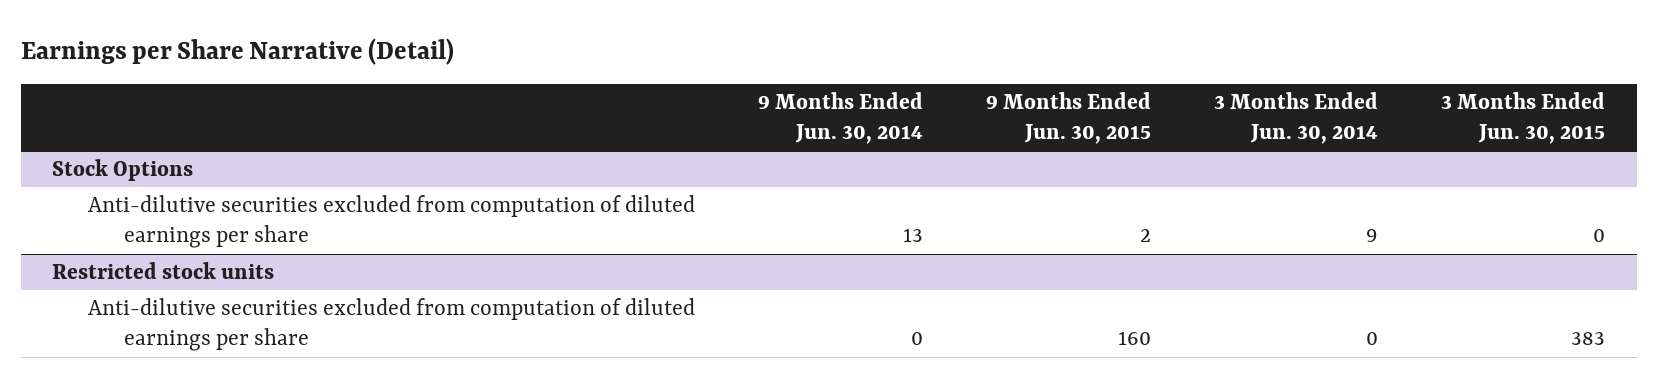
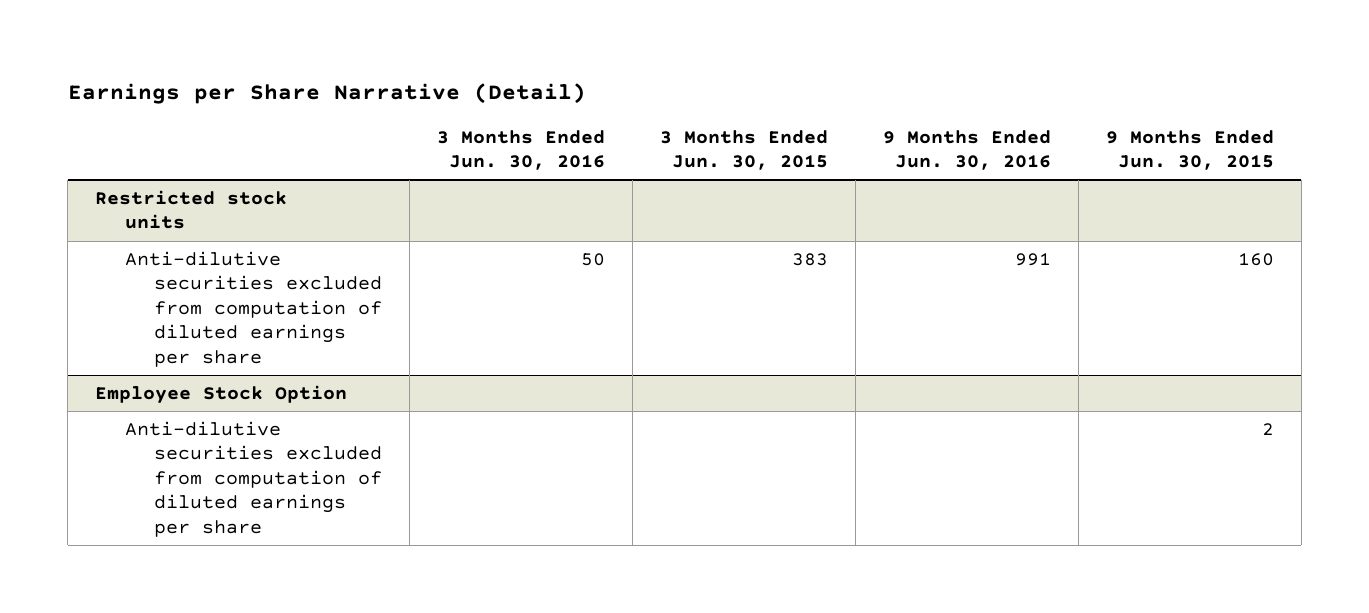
[757,92,923,145] 9 Months Ended Jun. 30, 2014 -> none
[1214,92,1379,145] 3 Months Ended Jun. 30, 2014 -> none
none -> [436,129,605,170] 3 Months Ended Jun. 30, 2016
none -> [882,129,1051,170] 9 Months Ended Jun. 30, 2016
[52,159,194,182] Stock Options -> none
[87,195,695,249] Anti-dilutive securities excluded from computation of diluted earnings per share -> none
none -> [95,385,348,405] Employee Stock Option
none -> [124,421,383,537] Anti-dilutive securities excluded from computation of diluted earnings per share

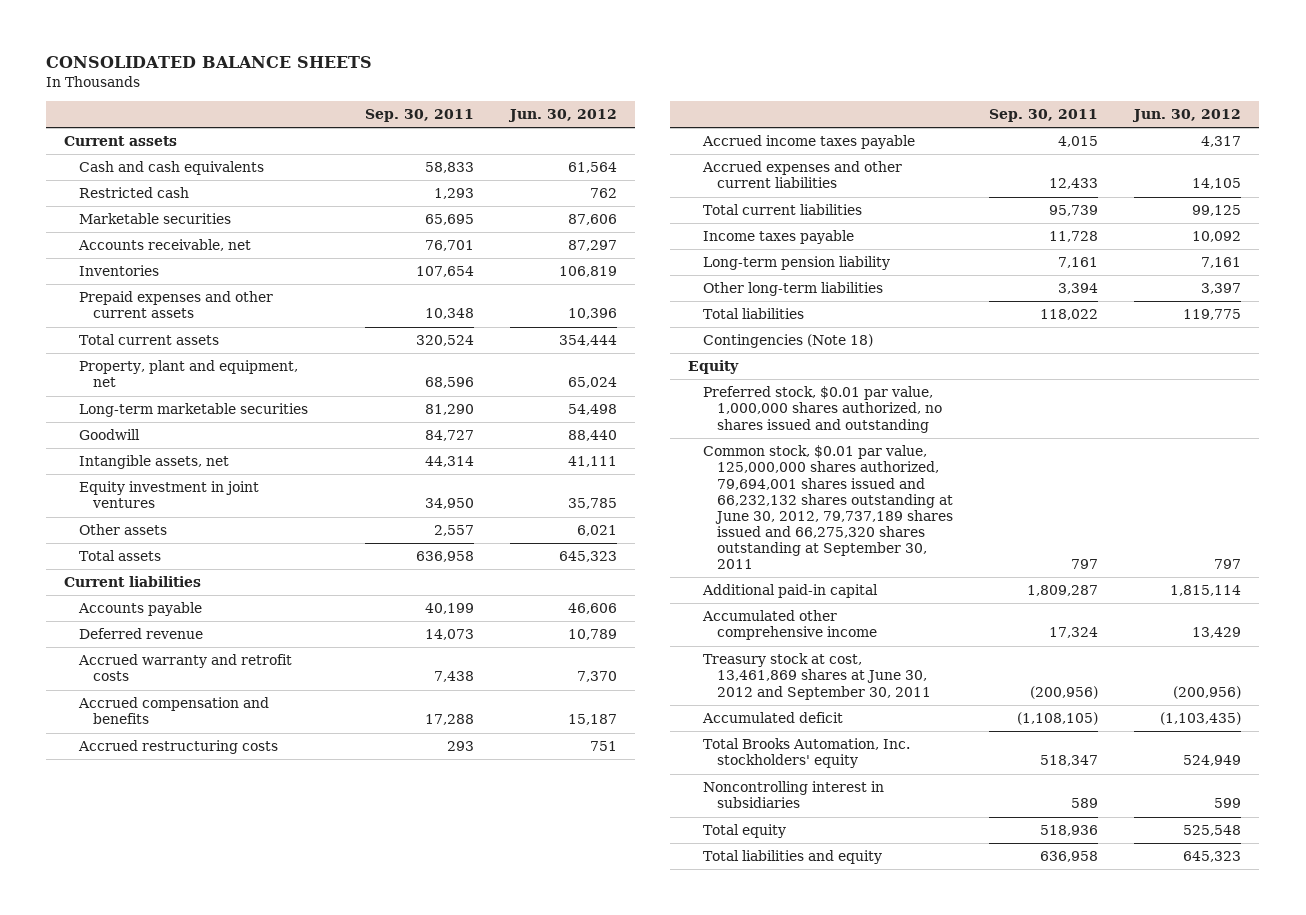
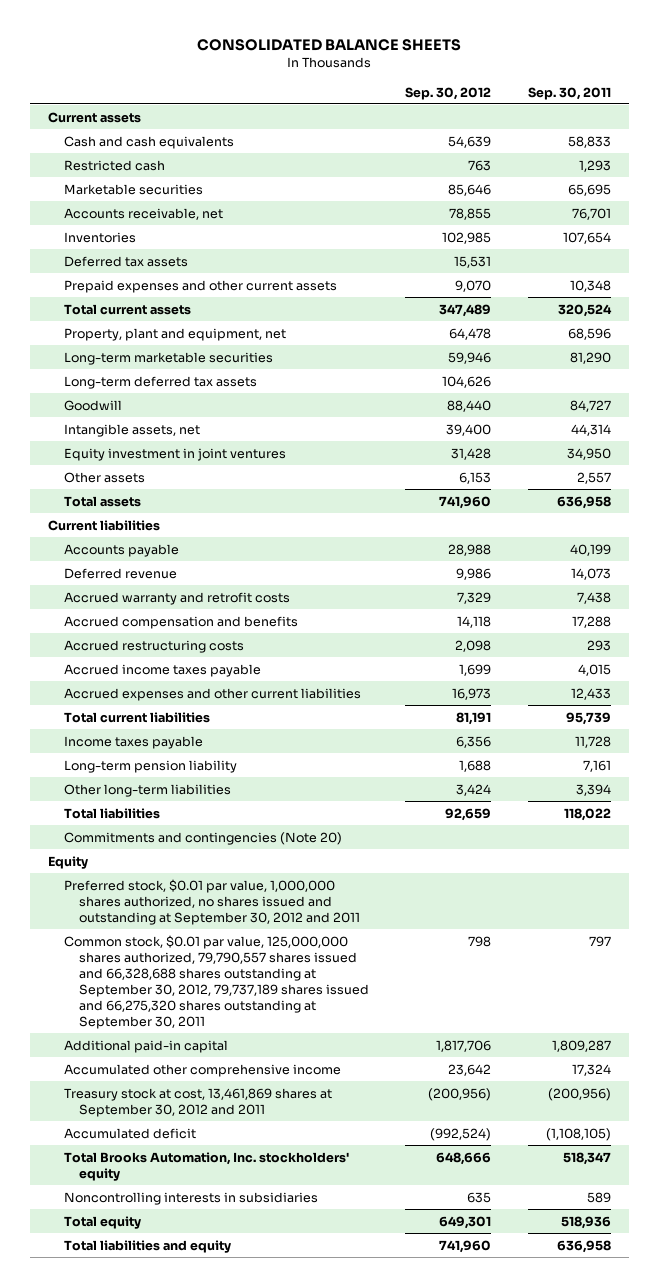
[508,109,618,123] Jun. 30, 2012 -> none
none -> [405,86,492,100] Sep. 30, 2012
none -> [63,255,188,267] Deferred tax assets
none -> [63,375,257,389] Long-term deferred tax assets
[702,334,873,349] Contingencies (Note 18) -> [63,831,342,845] Commitments and contingencies (Note 20)
[702,386,943,433] Preferred stock, $0.01 par value, 1,000,000 shares authorized, no shares issued and outstanding -> [63,878,360,925] Preferred stock, $0.01 par value, 1,000,000 shares authorized, no shares issued and outstanding at September 30, 2012 and 2011
[702,445,954,570] Common stock, $0.01 par value, 125,000,000 shares authorized, 79,694,001 shares issued and 66,232,132 shares outstanding at June 30, 2012, 79,737,189 shares issued and 66,275,320 shares outstanding at September 30, 2011 -> [63,934,369,1029] Common stock, $0.01 par value, 125,000,000 shares authorized, 79,790,557 shares issued and 66,328,688 shares outstanding at September 30, 2012, 79,737,189 shares issued and 66,275,320 shares outstanding at September 30, 2011
[702,653,932,700] Treasury stock at cost, 13,461,869 shares at June 30, 2012 and September 30, 2011 -> [63,1087,332,1117] Treasury stock at cost, 13,461,869 shares at September 30, 2012 and 2011
[702,781,884,809] Noncontrolling interest in subsidiaries -> [63,1191,318,1205] Noncontrolling interests in subsidiaries

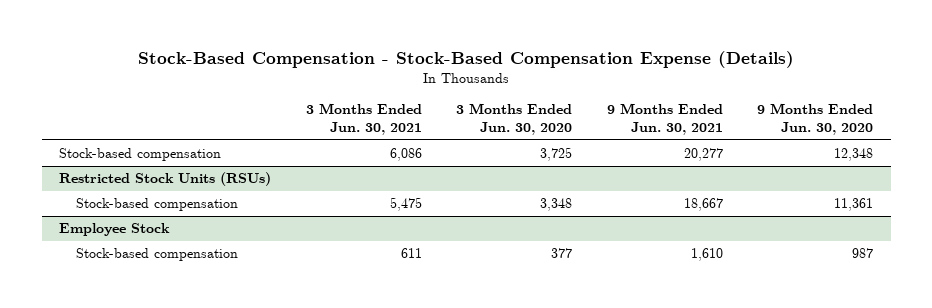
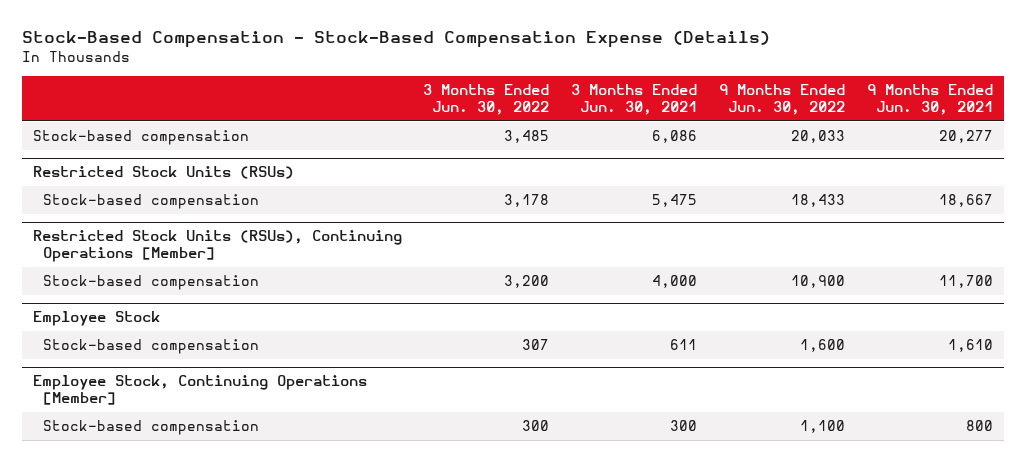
[456,103,573,136] 3 Months Ended Jun. 30, 2020 -> none
[757,103,874,136] 9 Months Ended Jun. 30, 2020 -> none
none -> [423,84,550,116] 3 Months Ended Jun. 30, 2022
none -> [719,84,846,116] 9 Months Ended Jun. 30, 2022
none -> [32,230,402,263] Restricted Stock Units (RSUs), Continuing Operations [Member]
none -> [42,275,259,291] Stock-based compensation
none -> [32,375,367,406] Employee Stock, Continuing Operations [Member]
none -> [42,420,259,436] Stock-based compensation

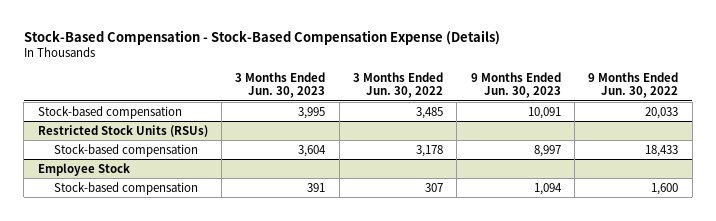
[571,84,698,116] 3 Months Ended Jun. 30, 2021 -> none
[866,84,993,116] 9 Months Ended Jun. 30, 2021 -> none
none -> [235,72,326,99] 3 Months Ended Jun. 30, 2023
none -> [470,72,561,99] 9 Months Ended Jun. 30, 2023
[32,230,402,263] Restricted Stock Units (RSUs), Continuing Operations [Member] -> none
[42,275,259,291] Stock-based compensation -> none
[32,375,367,406] Employee Stock, Continuing Operations [Member] -> none
[42,420,259,436] Stock-based compensation -> none

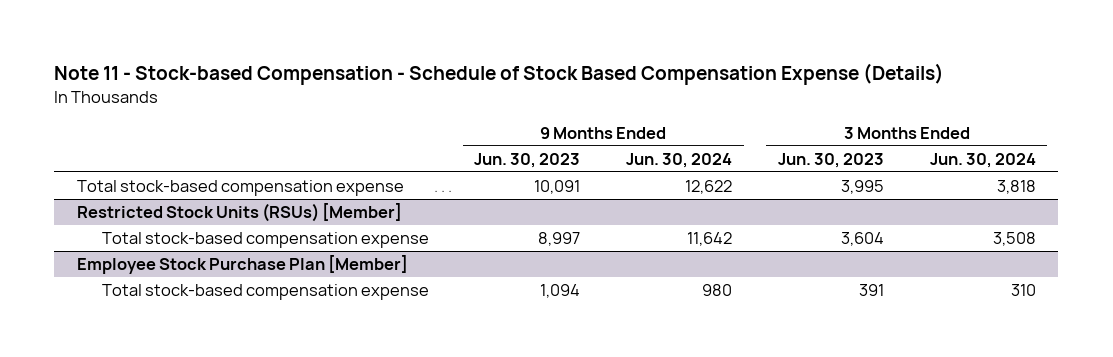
[23,29,500,45] Stock-Based Compensation - Stock-Based Compensation Expense (Details) -> [54,63,945,86] Note 11 - Stock-based Compensation - Schedule of Stock Based Compensation Expense (Details)
[353,72,444,99] 3 Months Ended Jun. 30, 2022 -> none
[588,72,679,99] 9 Months Ended Jun. 30, 2022 -> none
none -> [626,152,733,168] Jun. 30, 2024
none -> [929,152,1036,168] Jun. 30, 2024
[37,162,130,176] Employee Stock -> none
[37,105,182,119] Stock-based compensation -> [77,180,405,197] Total stock-based compensation expense
[37,124,208,137] Restricted Stock Units (RSUs) -> [77,203,403,223] Restricted Stock Units (RSUs) [Member]
[53,143,198,157] Stock-based compensation -> [101,232,429,249] Total stock-based compensation expense
none -> [77,255,409,275] Employee Stock Purchase Plan [Member]
[53,181,198,195] Stock-based compensation -> [101,284,429,301] Total stock-based compensation expense

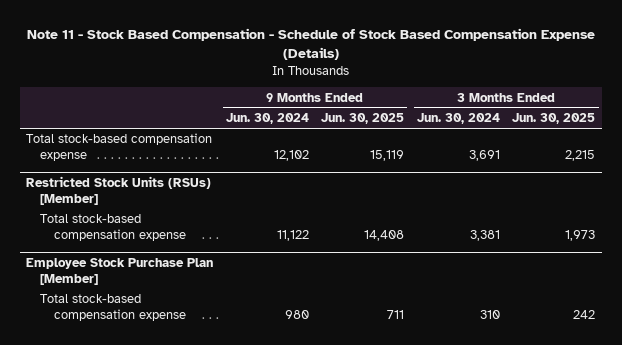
[54,63,945,86] Note 11 - Stock-based Compensation - Schedule of Stock Based Compensation Expense (Details) -> [26,28,595,61] Note 11 - Stock Based Compensation - Schedule of Stock Based Compensation Expense (Details)
[474,152,581,168] Jun. 30, 2023 -> none
[777,152,884,168] Jun. 30, 2023 -> none
none -> [321,113,405,125] Jun. 30, 2025
none -> [512,113,596,125] Jun. 30, 2025
[685,180,733,195] 12,622 -> [273,150,309,162] 12,102
[996,180,1036,195] 3,818 -> [468,150,500,162] 3,691
[687,232,733,247] 11,642 -> [276,230,309,242] 11,122
[992,232,1036,247] 3,508 -> [469,230,500,242] 3,381

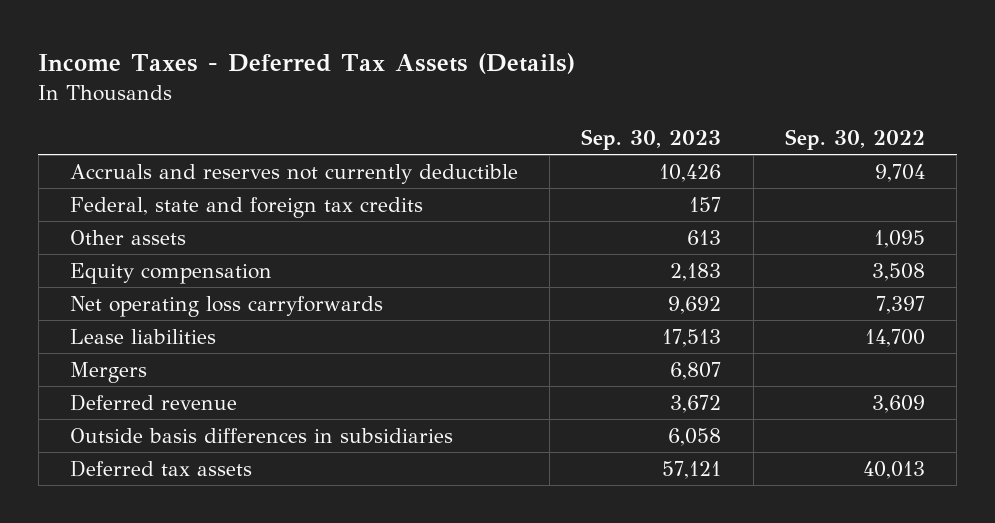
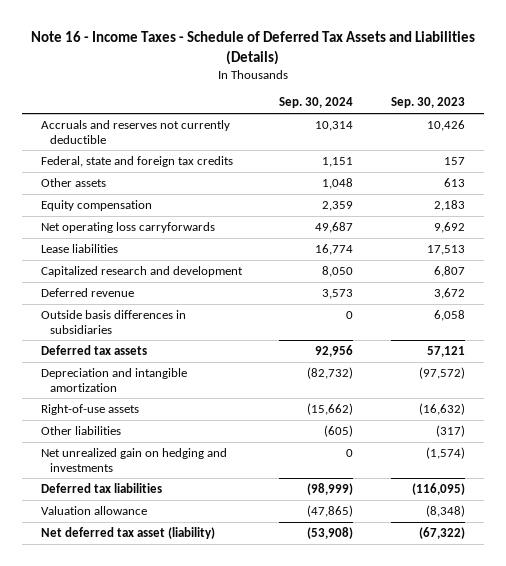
[38,53,576,75] Income Taxes - Deferred Tax Assets (Details) -> [30,30,475,65] Note 16 - Income Taxes - Schedule of Deferred Tax Assets and Liabilities (Details)
[784,129,925,151] Sep. 30, 2022 -> none
none -> [279,97,354,109] Sep. 30, 2024
[70,361,148,383] Mergers -> [40,265,243,277] Capitalized research and development
none -> [40,367,187,392] Depreciation and intangible amortization
none -> [40,403,139,415] Right-of-use assets
none -> [40,425,121,435] Other liabilities
none -> [40,447,227,472] Net unrealized gain on hedging and investments
none -> [40,482,162,493] Deferred tax liabilities
none -> [40,505,147,515] Valuation allowance
none -> [40,526,215,539] Net deferred tax asset (liability)

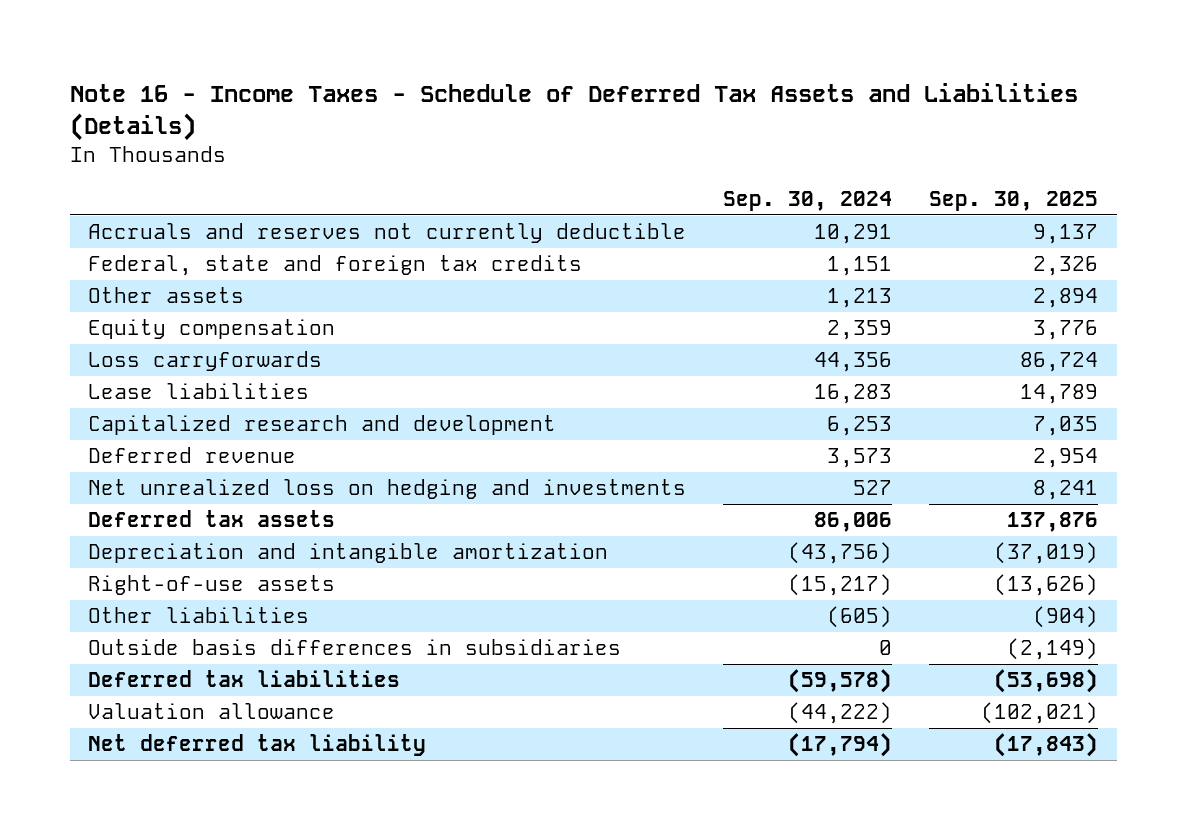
[390,97,465,109] Sep. 30, 2023 -> none
none -> [929,191,1099,212] Sep. 30, 2025
[315,120,354,131] 10,314 -> [814,224,893,245] 10,291
[322,177,354,189] 1,048 -> [827,288,893,309] 1,213
[40,221,215,233] Net operating loss carryforwards -> [88,351,323,372] Loss carryforwards
[315,221,354,233] 49,687 -> [814,352,893,373] 44,356
[315,243,354,255] 16,774 -> [814,384,893,405] 16,283
[322,265,354,277] 8,050 -> [827,416,893,437] 6,253
none -> [88,479,687,500] Net unrealized loss on hedging and investments
[315,344,354,357] 92,956 -> [814,512,893,533] 86,006
[307,366,354,379] (82,732) -> [788,542,893,565] (43,756)
[307,402,354,415] (15,662) -> [788,574,893,597] (15,217)
[40,447,227,472] Net unrealized gain on hedging and investments -> none
[40,309,186,334] Outside basis differences in subsidiaries -> [88,639,622,656] Outside basis differences in subsidiaries
[307,482,354,495] (98,999) -> [788,669,893,694] (59,578)
[307,504,354,517] (47,865) -> [788,702,893,725] (44,222)
[40,526,215,539] Net deferred tax asset (liability) -> [88,734,427,757] Net deferred tax liability
[307,526,354,539] (53,908) -> [788,733,893,758] (17,794)

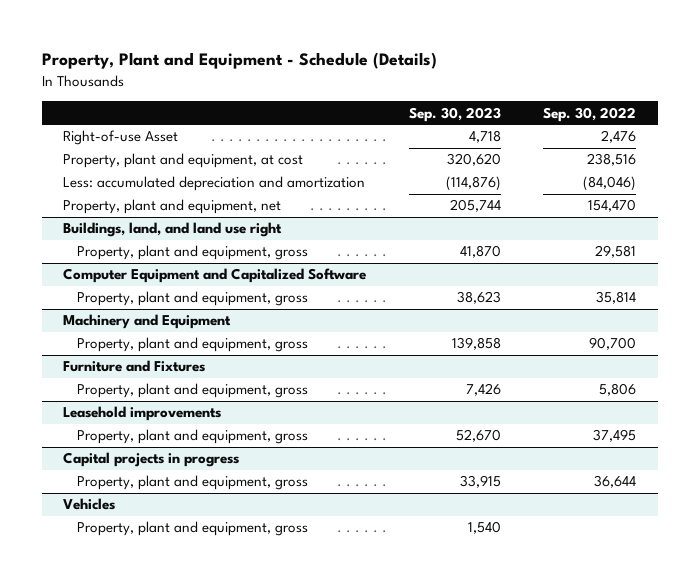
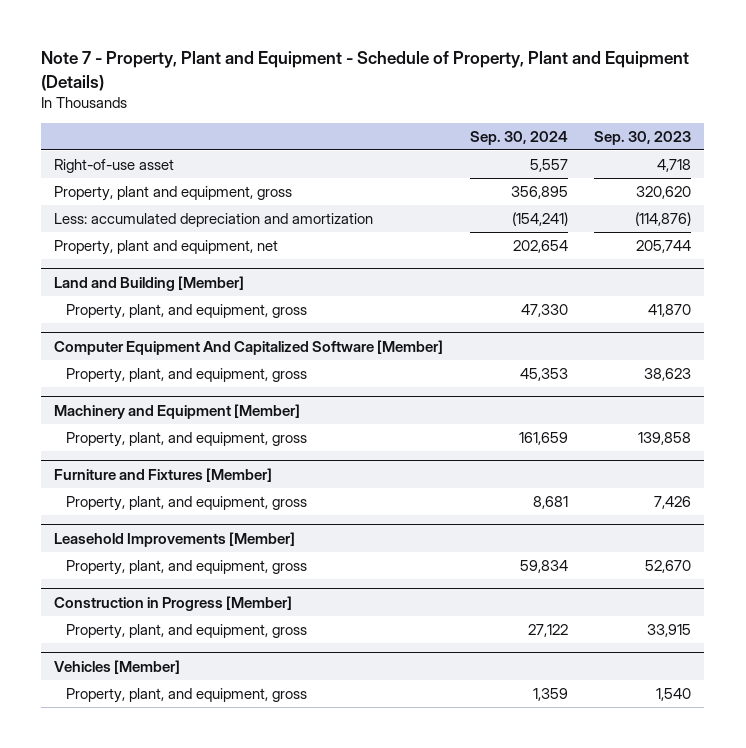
[41,52,437,70] Property, Plant and Equipment - Schedule (Details) -> [41,51,690,91] Note 7 - Property, Plant and Equipment - Schedule of Property, Plant and Equipment (Details)
[543,106,637,122] Sep. 30, 2022 -> none
none -> [469,130,568,145] Sep. 30, 2024
[63,130,179,146] Right-of-use Asset -> [54,159,175,174] Right-of-use asset
[63,153,304,169] Property, plant and equipment, at cost -> [54,186,293,202] Property, plant and equipment, gross
[63,222,283,238] Buildings, land, and land use right -> [54,275,245,291] Land and Building [Member]
[76,245,308,261] Property, plant and equipment, gross -> [65,304,307,320] Property, plant, and equipment, gross
[63,268,367,284] Computer Equipment and Capitalized Software -> [54,339,444,355] Computer Equipment And Capitalized Software [Member]
[76,291,308,307] Property, plant and equipment, gross -> [65,368,307,384] Property, plant, and equipment, gross
[63,314,232,330] Machinery and Equipment -> [54,403,301,419] Machinery and Equipment [Member]
[76,337,308,353] Property, plant and equipment, gross -> [65,432,307,448] Property, plant, and equipment, gross
[63,360,206,373] Furniture and Fixtures -> [54,467,273,482] Furniture and Fixtures [Member]
[76,383,308,399] Property, plant and equipment, gross -> [65,496,307,512] Property, plant, and equipment, gross
[63,406,222,422] Leasehold improvements -> [54,531,296,547] Leasehold Improvements [Member]
[76,429,308,445] Property, plant and equipment, gross -> [65,560,307,576] Property, plant, and equipment, gross
[63,452,240,468] Capital projects in progress -> [54,595,293,611] Construction in Progress [Member]
[76,475,308,491] Property, plant and equipment, gross -> [65,624,307,640] Property, plant, and equipment, gross
[63,498,116,511] Vehicles -> [54,659,181,674] Vehicles [Member]
[76,521,308,537] Property, plant and equipment, gross -> [65,688,307,704] Property, plant, and equipment, gross

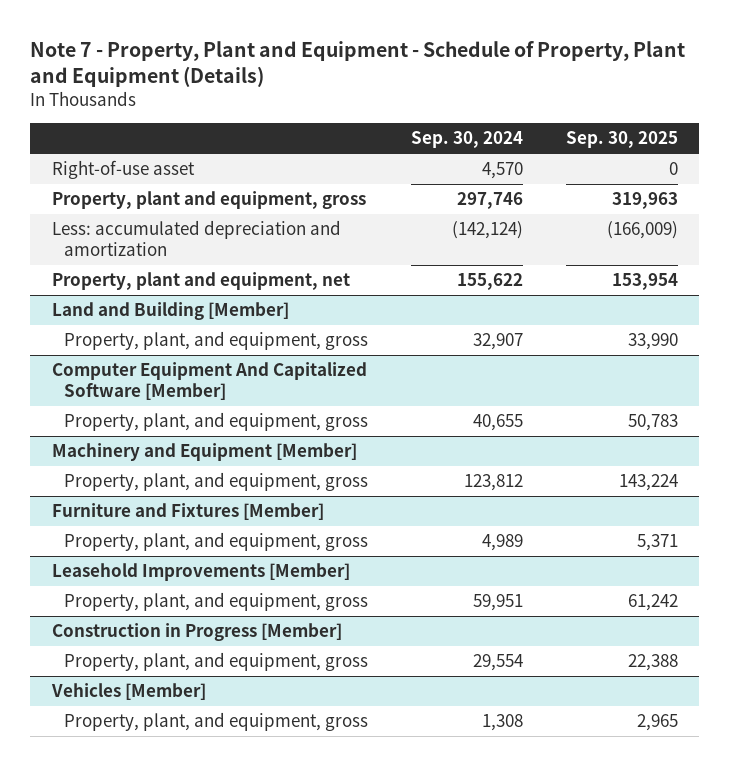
[594,130,692,145] Sep. 30, 2023 -> none
none -> [566,131,679,149] Sep. 30, 2025
[529,159,568,173] 5,557 -> [482,162,524,180] 4,570
[510,186,568,200] 356,895 -> [457,192,524,210] 297,746
[511,212,568,227] (154,241) -> [452,221,524,240] (142,124)
[512,240,568,254] 202,654 -> [457,273,524,291] 155,622
[520,304,568,318] 47,330 -> [473,333,524,351] 32,907
[519,368,568,382] 45,353 -> [473,414,524,432] 40,655
[518,432,568,446] 161,659 -> [464,474,524,492] 123,812
[532,496,568,510] 8,681 -> [482,534,524,552] 4,989
[519,560,568,574] 59,834 -> [473,594,524,612] 59,951
[527,624,568,638] 27,122 -> [473,654,524,672] 29,554
[532,688,568,702] 1,359 -> [482,714,524,732] 1,308

